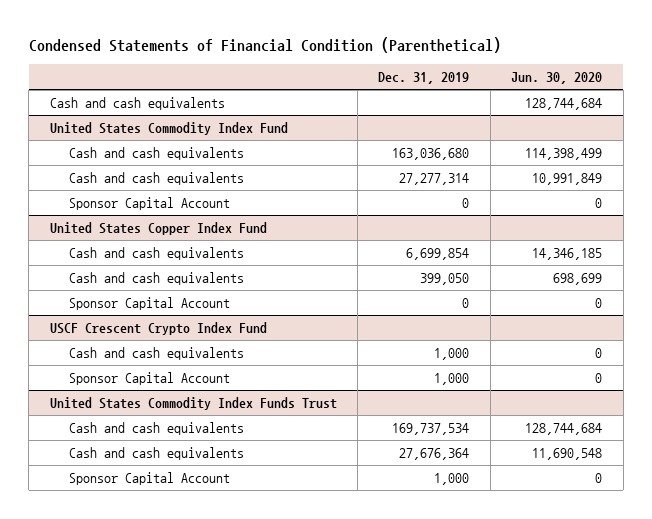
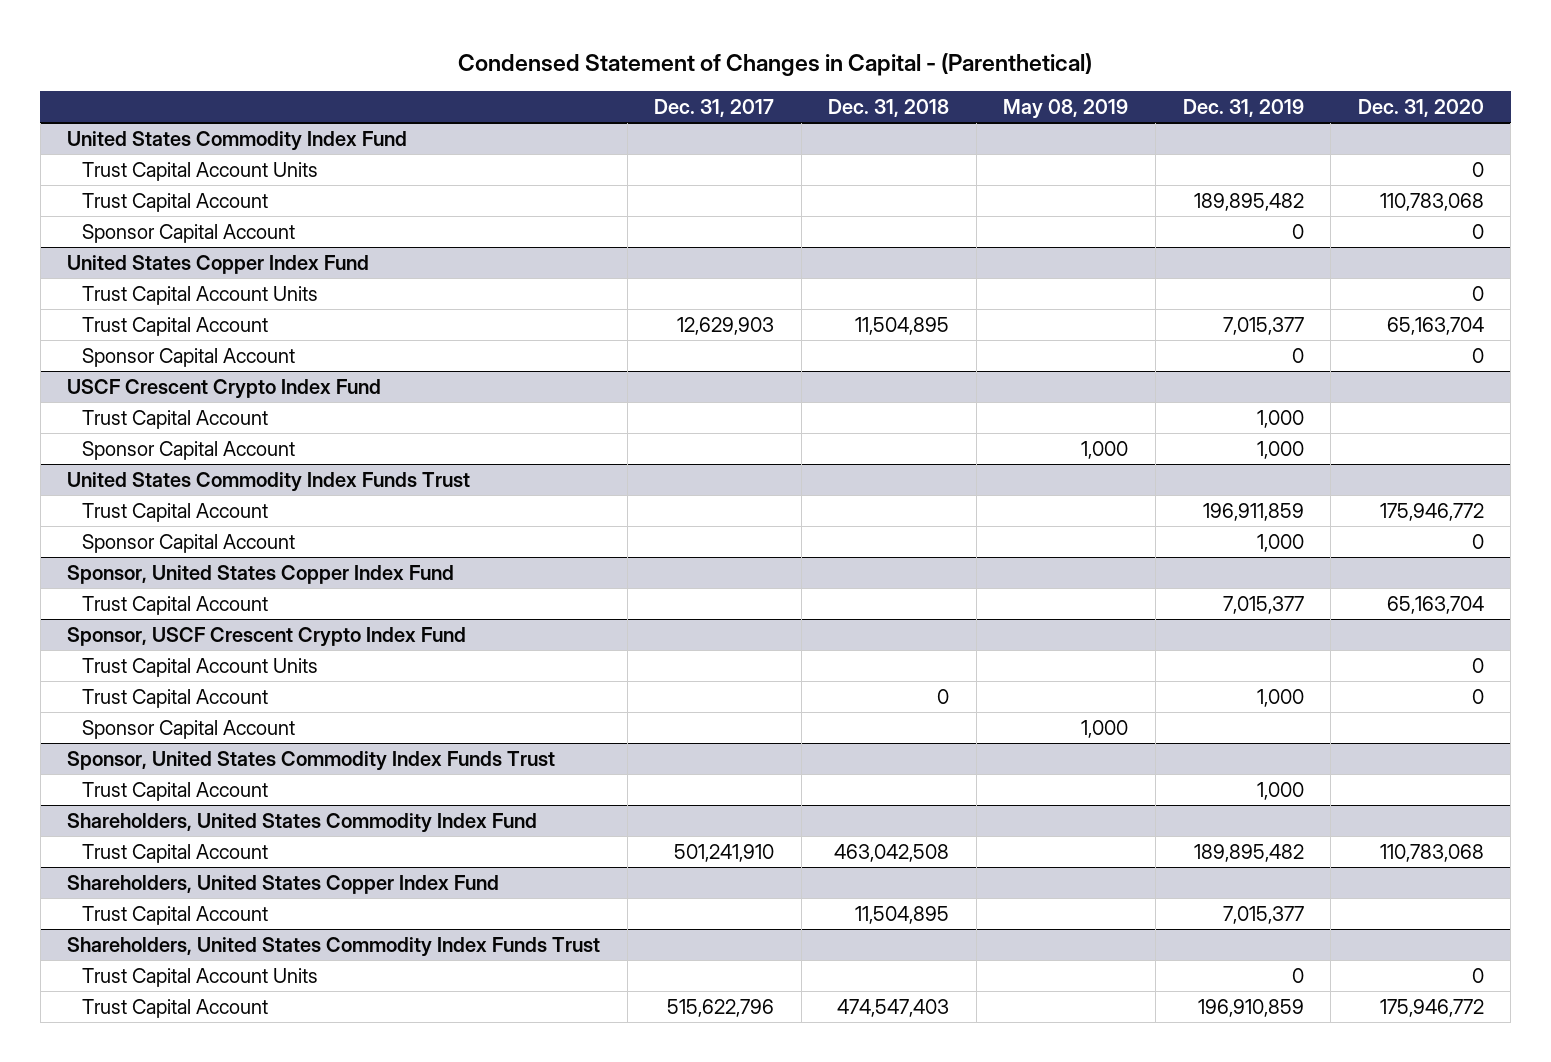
[28,37,501,54] Condensed Statements of Financial Condition (Parenthetical) -> [458,53,1093,77] Condensed Statement of Changes in Capital - (Parenthetical)
[511,72,603,85] Jun. 30, 2020 -> none
none -> [654,99,775,118] Dec. 31, 2017
none -> [828,99,950,118] Dec. 31, 2018
none -> [1003,99,1129,120] May 08, 2019
none -> [1357,99,1484,118] Dec. 31, 2020
[49,96,225,110] Cash and cash equivalents -> none
[69,146,245,160] Cash and cash equivalents -> none
[69,171,245,185] Cash and cash equivalents -> none
none -> [81,161,318,181] Trust Capital Account Units
none -> [81,192,268,212] Trust Capital Account
[69,246,245,260] Cash and cash equivalents -> none
[69,271,245,285] Cash and cash equivalents -> none
none -> [81,285,318,305] Trust Capital Account Units
none -> [81,316,268,336] Trust Capital Account
[69,346,245,360] Cash and cash equivalents -> none
none -> [81,409,268,429] Trust Capital Account
[69,421,245,435] Cash and cash equivalents -> none
[69,446,245,460] Cash and cash equivalents -> none
none -> [81,502,268,522] Trust Capital Account
none -> [67,564,455,584] Sponsor, United States Copper Index Fund
none -> [81,595,268,615] Trust Capital Account
none -> [67,626,467,647] Sponsor, USCF Crescent Crypto Index Fund
none -> [81,657,318,677] Trust Capital Account Units
none -> [81,688,268,708] Trust Capital Account
none -> [81,719,295,739] Sponsor Capital Account
none -> [67,750,556,771] Sponsor, United States Commodity Index Funds Trust
none -> [81,781,268,801] Trust Capital Account
none -> [67,812,538,833] Shareholders, United States Commodity Index Fund
none -> [81,843,268,863] Trust Capital Account
none -> [67,874,500,894] Shareholders, United States Copper Index Fund
none -> [81,905,268,925] Trust Capital Account
none -> [67,936,601,957] Shareholders, United States Commodity Index Funds Trust
none -> [81,967,318,987] Trust Capital Account Units
none -> [81,998,268,1018] Trust Capital Account

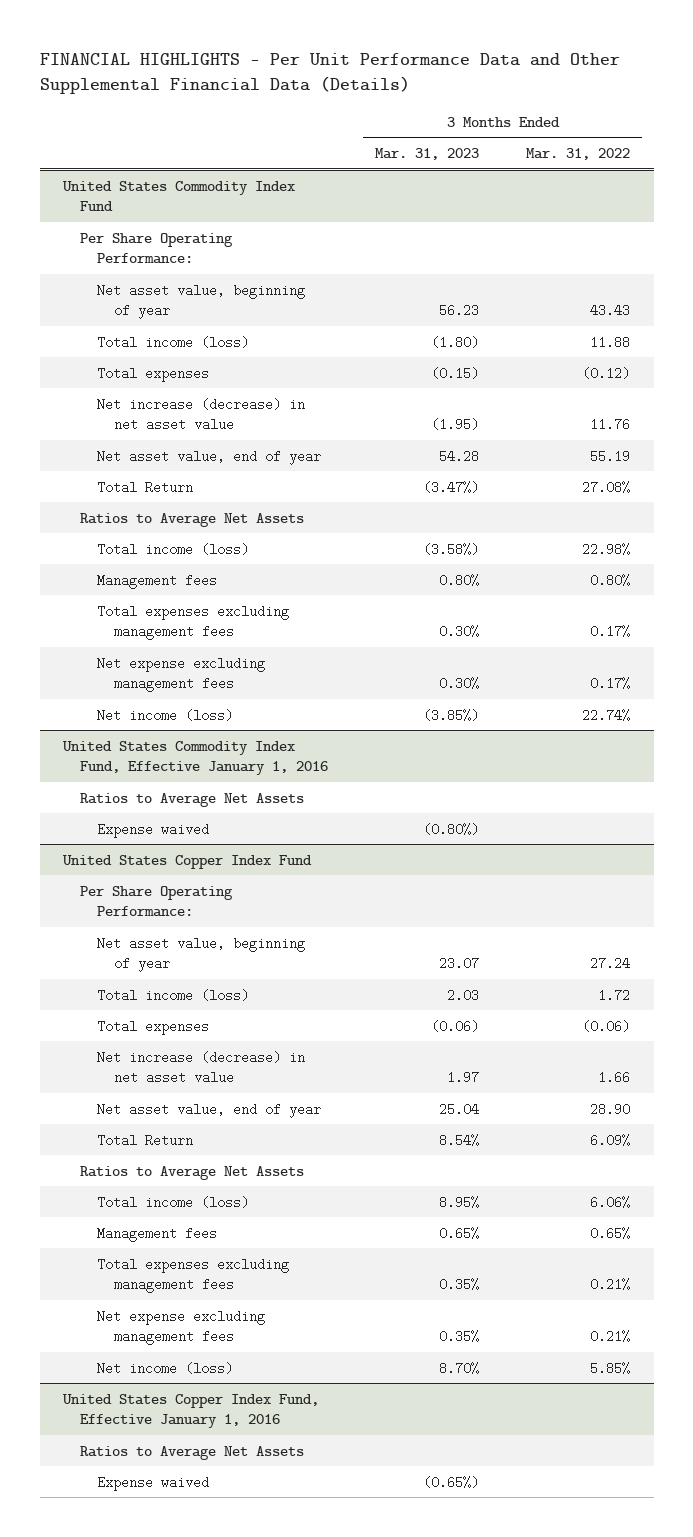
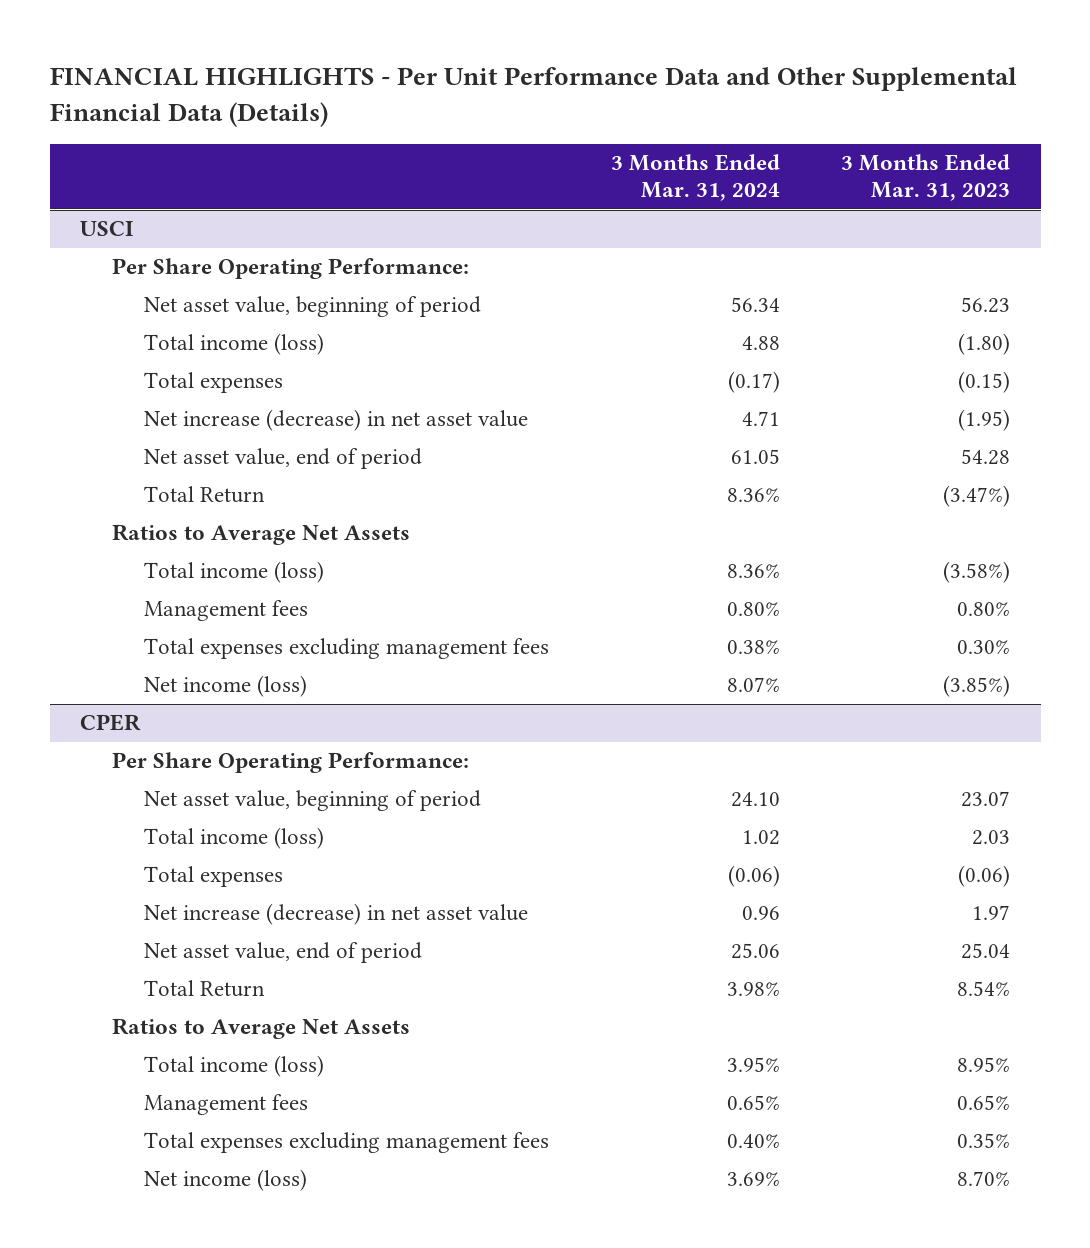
[526,148,631,161] Mar. 31, 2022 -> none
none -> [610,154,780,202] 3 Months Ended Mar. 31, 2024
[62,180,296,211] United States Commodity Index Fund -> [80,221,134,237] USCI
[97,283,306,319] Net asset value, beginning of year -> [144,296,482,318] Net asset value, beginning of period
[97,449,322,465] Net asset value, end of year -> [144,448,423,470] Net asset value, end of period
[97,656,266,692] Net expense excluding management fees -> none
[62,740,329,775] United States Commodity Index Fund, Effective January 1, 2016 -> none
[80,792,305,807] Ratios to Average Net Assets -> none
[97,822,210,838] Expense waived -> none
[62,854,313,869] United States Copper Index Fund -> [80,714,142,732] CPER
[97,936,306,972] Net asset value, beginning of year -> [144,790,482,812] Net asset value, beginning of period
[97,1102,322,1118] Net asset value, end of year -> [144,942,423,964] Net asset value, end of period
[97,1309,266,1345] Net expense excluding management fees -> none
[62,1393,320,1428] United States Copper Index Fund, Effective January 1, 2016 -> none
[80,1445,305,1460] Ratios to Average Net Assets -> none
[97,1475,210,1491] Expense waived -> none

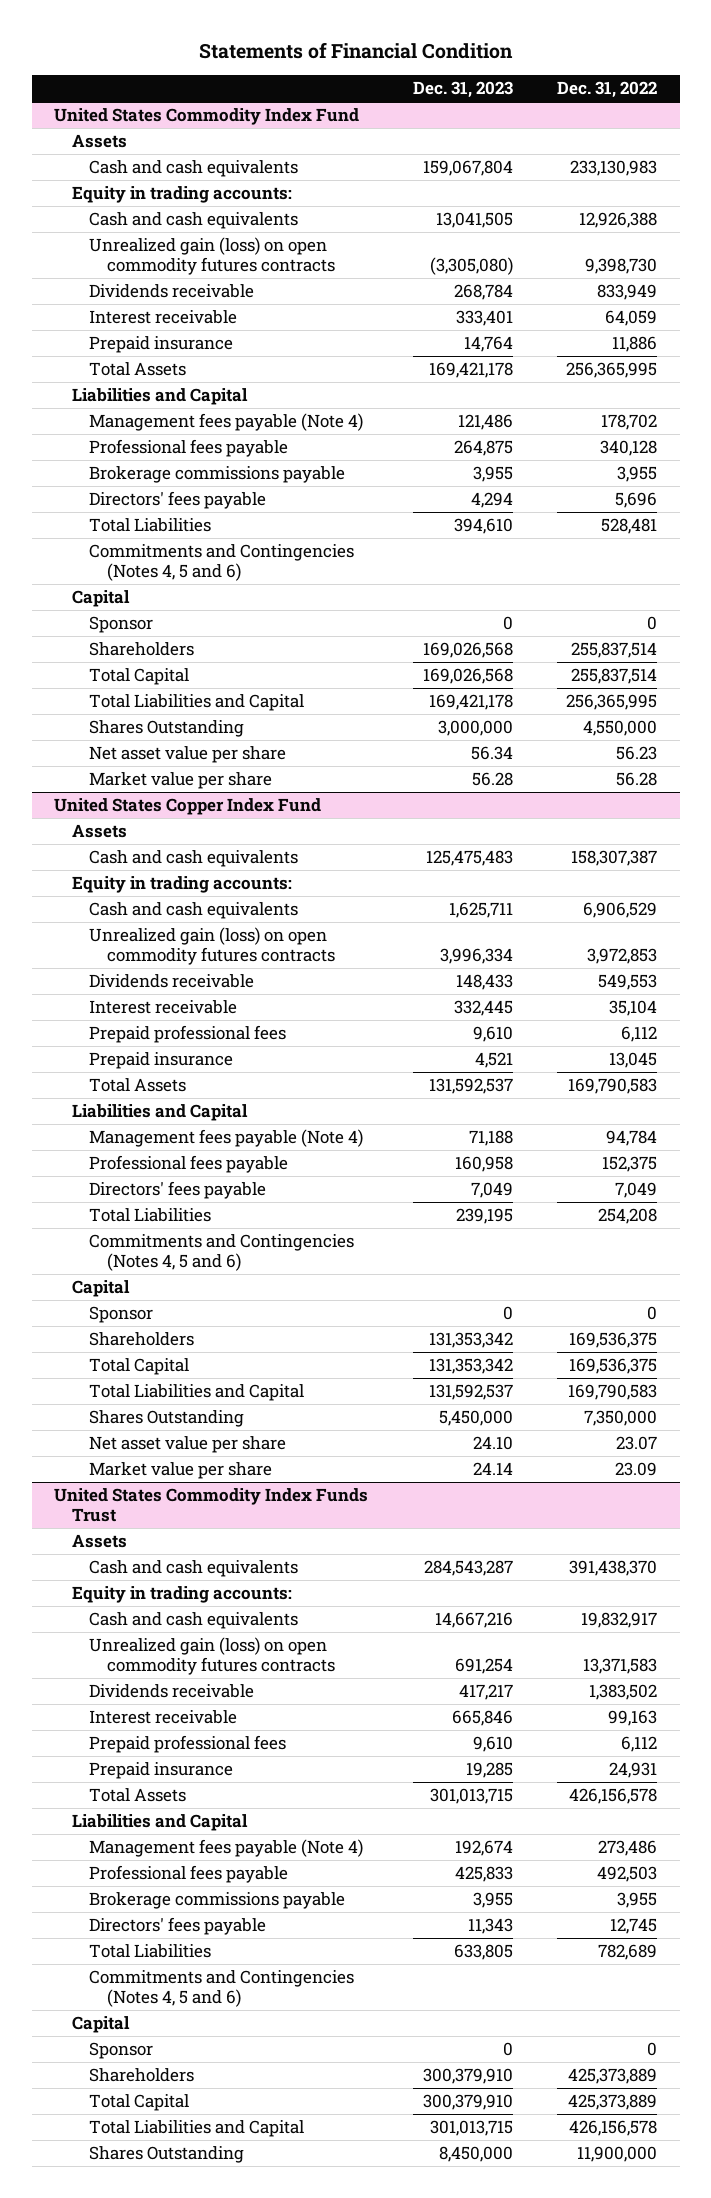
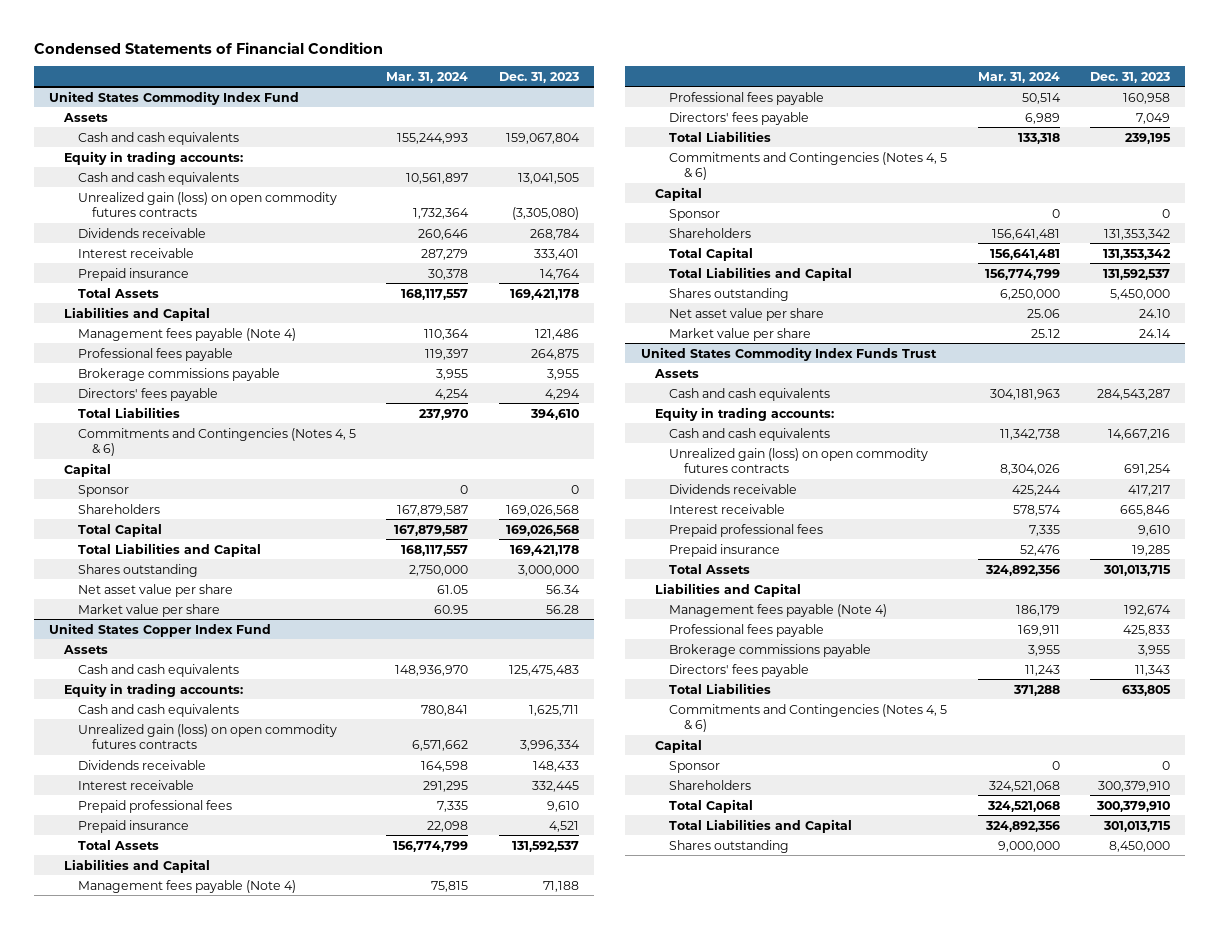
[198,41,513,59] Statements of Financial Condition -> [34,41,384,54] Condensed Statements of Financial Condition
[557,81,658,99] Dec. 31, 2022 -> none
none -> [386,71,469,83] Mar. 31, 2024
[89,544,355,582] Commitments and Contingencies (Notes 4, 5 and 6) -> [77,427,356,457] Commitments and Contingencies (Notes 4, 5 & 6)
[89,720,245,738] Shares Outstanding -> [77,563,198,577] Shares outstanding
[89,1234,355,1272] Commitments and Contingencies (Notes 4, 5 and 6) -> [669,151,948,181] Commitments and Contingencies (Notes 4, 5 & 6)
[89,1410,245,1428] Shares Outstanding -> [669,287,790,301] Shares outstanding
[89,1970,355,2008] Commitments and Contingencies (Notes 4, 5 and 6) -> [669,703,948,733] Commitments and Contingencies (Notes 4, 5 & 6)
[89,2146,245,2164] Shares Outstanding -> [669,839,790,853] Shares outstanding

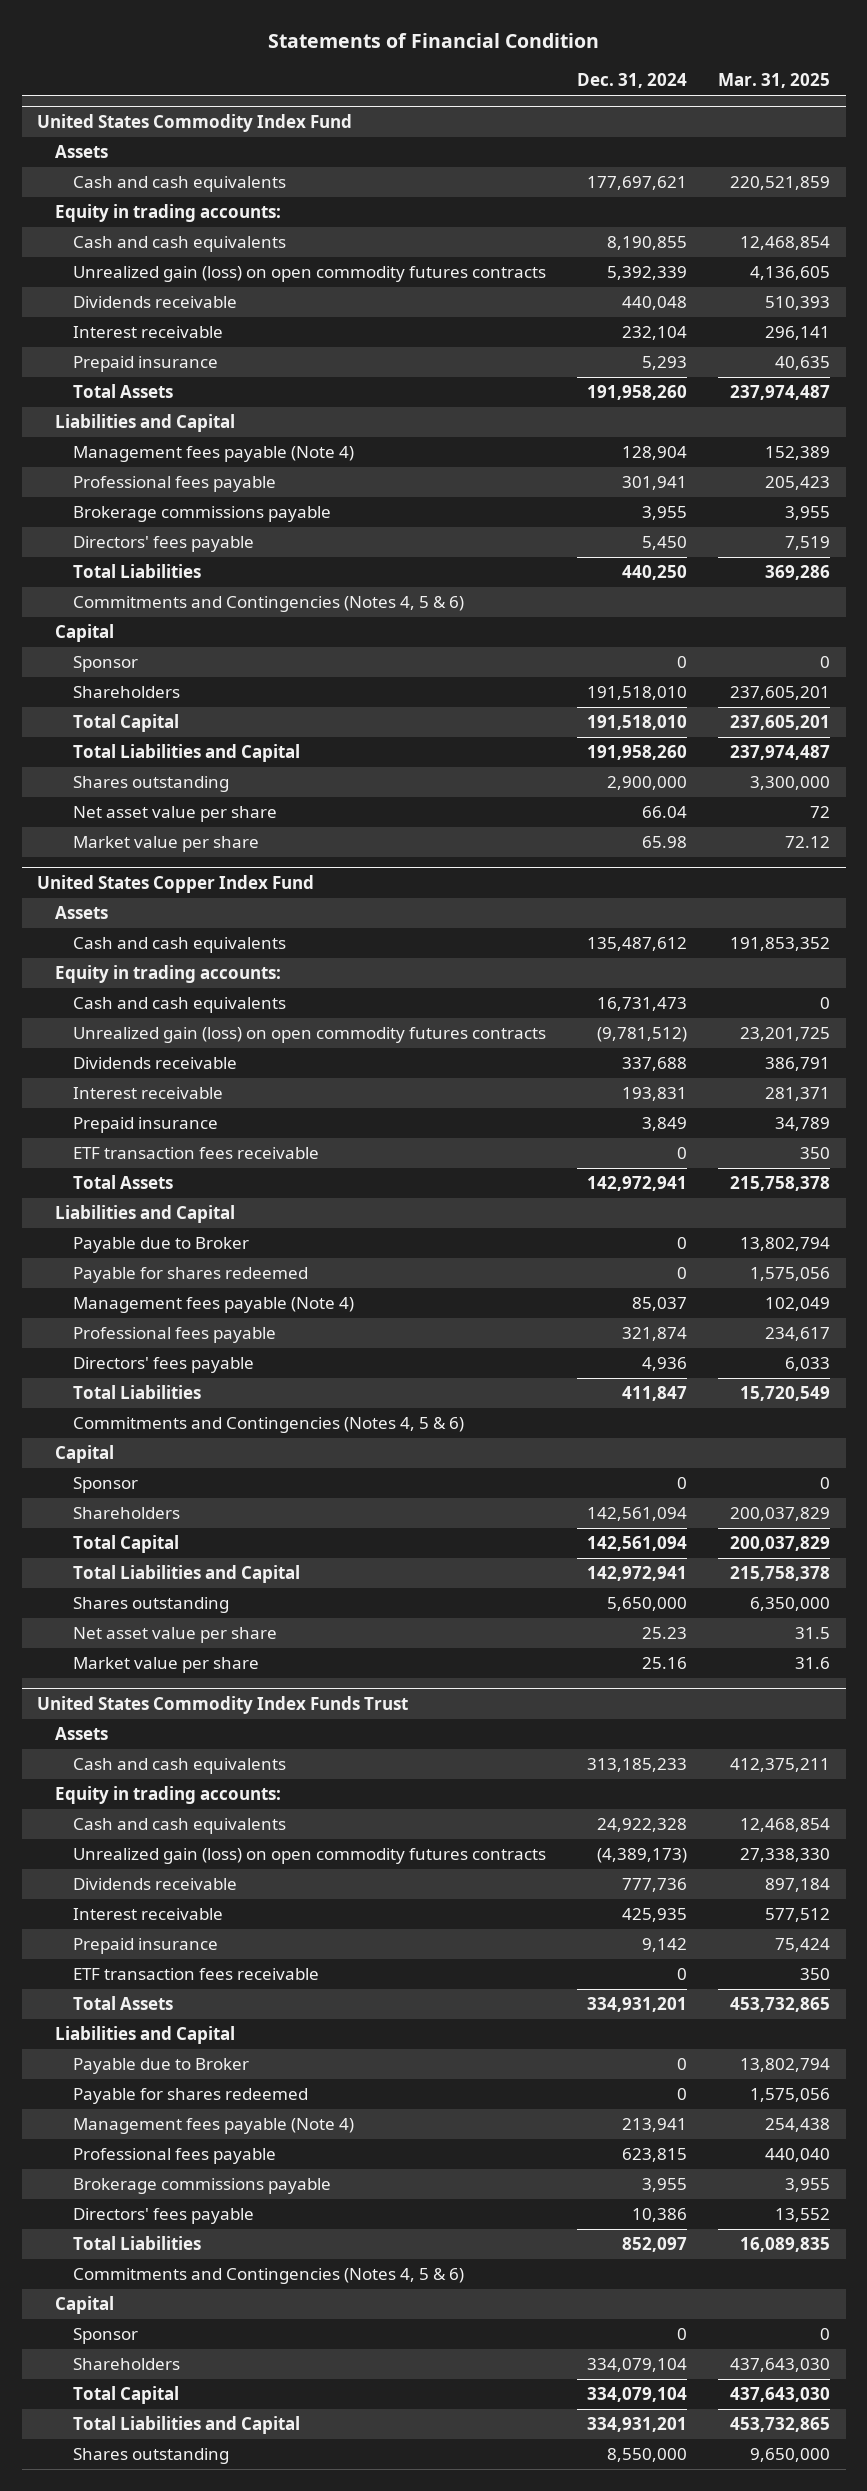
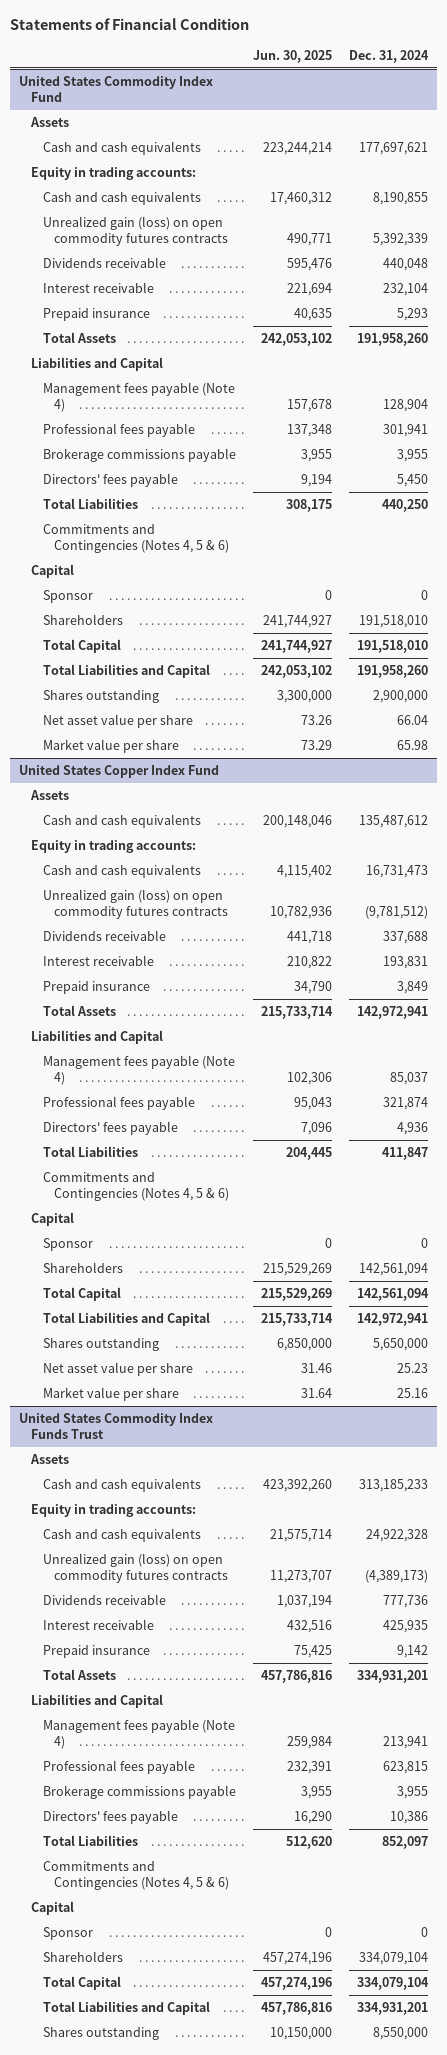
[717,73,830,89] Mar. 31, 2025 -> none
none -> [252,49,332,63] Jun. 30, 2025
[72,1147,319,1160] ETF transaction fees receivable -> none
[72,1237,249,1254] Payable due to Broker -> none
[72,1267,308,1284] Payable for shares redeemed -> none
[72,1968,319,1981] ETF transaction fees receivable -> none
[72,2058,249,2075] Payable due to Broker -> none
[72,2088,308,2105] Payable for shares redeemed -> none

